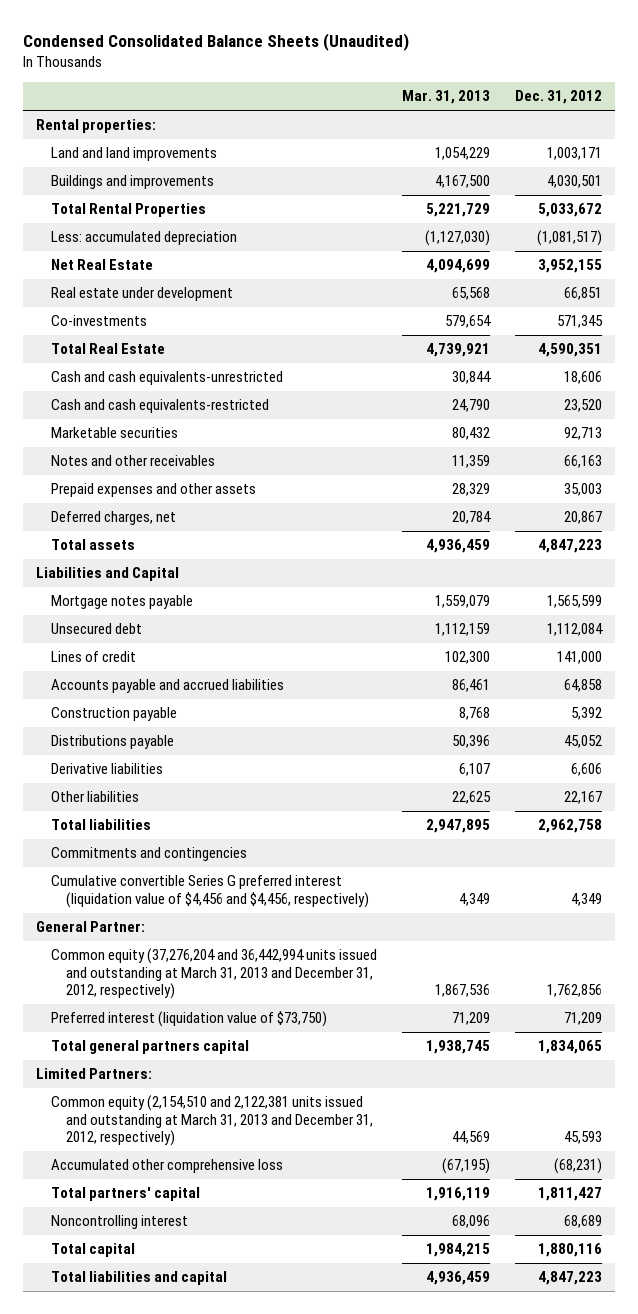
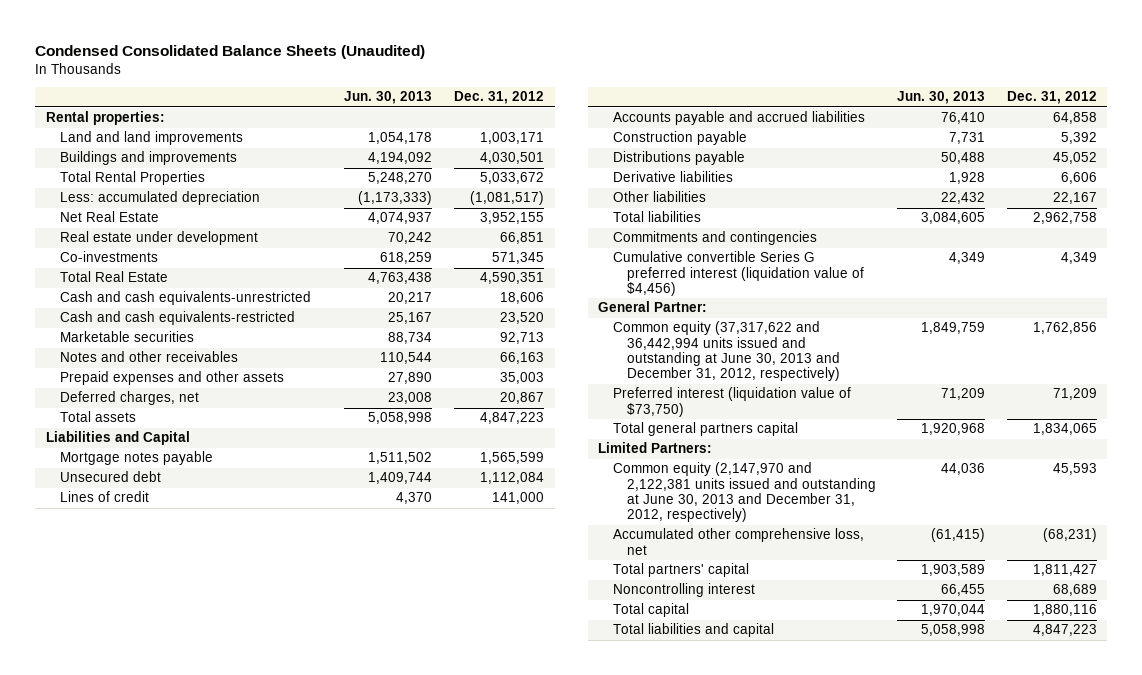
[402,90,491,105] Mar. 31, 2013 -> none
none -> [344,91,433,105] Jun. 30, 2013
[51,875,370,908] Cumulative convertible Series G preferred interest (liquidation value of $4,456 and $4,456, respectively) -> [612,251,864,297] Cumulative convertible Series G preferred interest (liquidation value of $4,456)
[51,948,378,1000] Common equity (37,276,204 and 36,442,994 units issued and outstanding at March 31, 2013 and December 31, 2012, respectively) -> [612,321,840,382] Common equity (37,317,622 and 36,442,994 units issued and outstanding at June 30, 2013 and December 31, 2012, respectively)
[51,1095,374,1147] Common equity (2,154,510 and 2,122,381 units issued and outstanding at March 31, 2013 and December 31, 2012, respectively) -> [612,462,876,523] Common equity (2,147,970 and 2,122,381 units issued and outstanding at June 30, 2013 and December 31, 2012, respectively)
[51,1159,284,1174] Accumulated other comprehensive loss -> [612,528,864,555] Accumulated other comprehensive loss, net

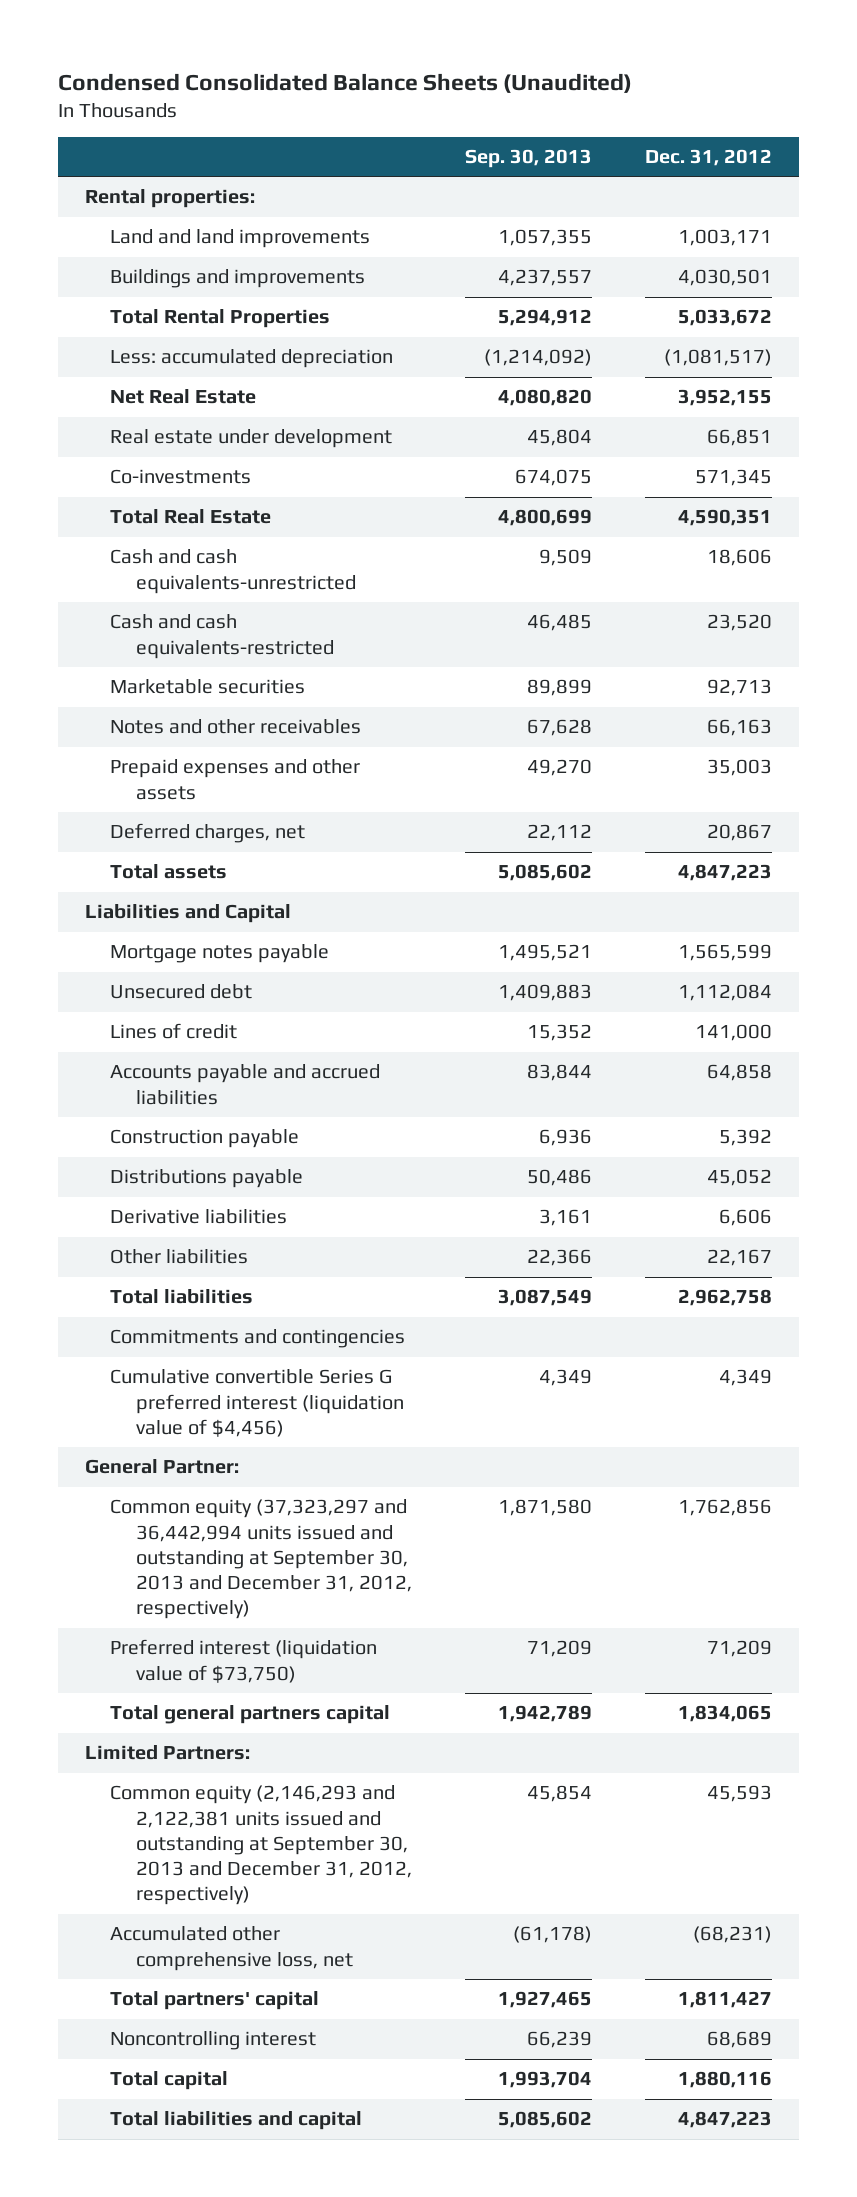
[344,91,433,105] Jun. 30, 2013 -> none
none -> [464,148,592,168] Sep. 30, 2013
[612,321,840,382] Common equity (37,317,622 and 36,442,994 units issued and outstanding at June 30, 2013 and December 31, 2012, respectively) -> [110,1499,412,1620] Common equity (37,323,297 and 36,442,994 units issued and outstanding at September 30, 2013 and December 31, 2012, respectively)
[612,462,876,523] Common equity (2,147,970 and 2,122,381 units issued and outstanding at June 30, 2013 and December 31, 2012, respectively) -> [110,1785,412,1906] Common equity (2,146,293 and 2,122,381 units issued and outstanding at September 30, 2013 and December 31, 2012, respectively)

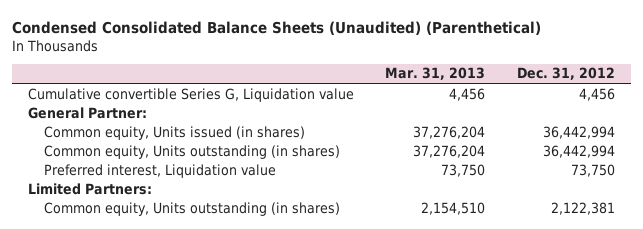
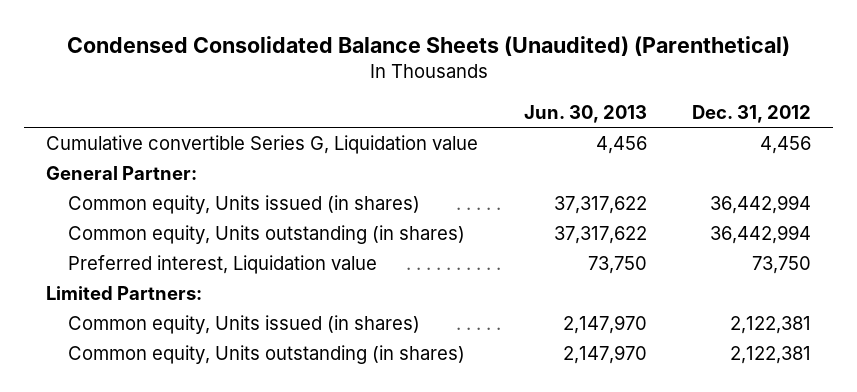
[385,67,486,81] Mar. 31, 2013 -> none
none -> [523,104,647,123] Jun. 30, 2013
none -> [68,314,421,334] Common equity, Units issued (in shares)

